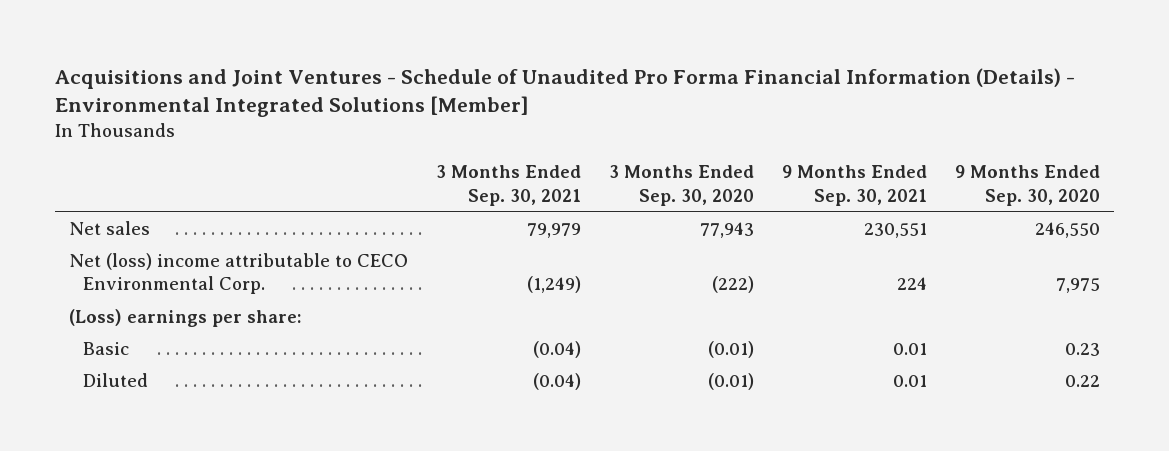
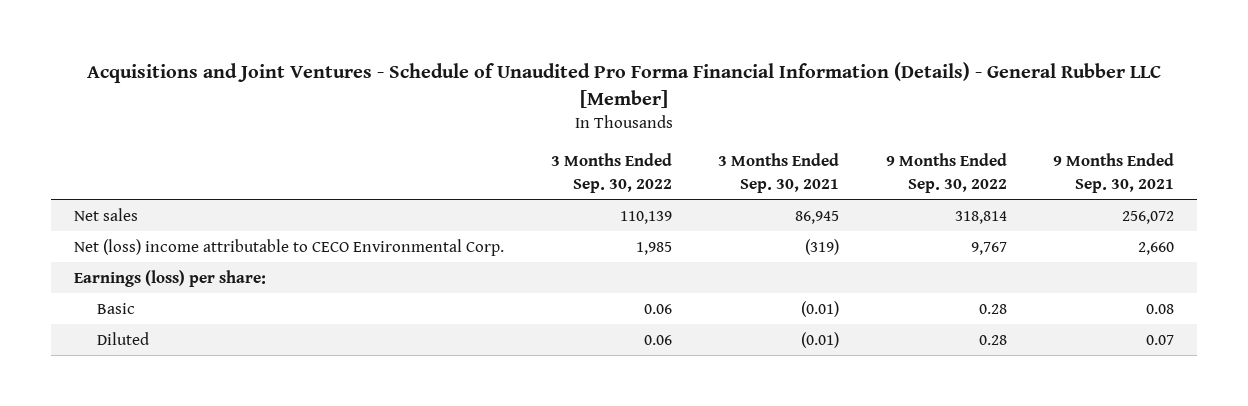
[55,67,1076,118] Acquisitions and Joint Ventures - Schedule of Unaudited Pro Forma Financial Information (Details) - Environmental Integrated Solutions [Member] -> [87,61,1162,108] Acquisitions and Joint Ventures - Schedule of Unaudited Pro Forma Financial Information (Details) - General Rubber LLC [Member]
[608,165,754,206] 3 Months Ended Sep. 30, 2020 -> none
[954,165,1100,206] 9 Months Ended Sep. 30, 2020 -> none
none -> [550,153,672,193] 3 Months Ended Sep. 30, 2022
none -> [885,153,1007,193] 9 Months Ended Sep. 30, 2022
[527,222,582,238] 79,979 -> [795,211,840,225] 86,945
[863,222,927,238] 230,551 -> [1122,211,1175,225] 256,072
[527,275,582,293] (1,249) -> [805,239,840,256] (319)
[896,276,927,290] 224 -> [1138,242,1175,256] 2,660
[69,308,303,327] (Loss) earnings per share: -> [74,270,267,288] Earnings (loss) per share:
[533,340,582,358] (0.04) -> [801,301,840,318] (0.01)
[892,342,927,355] 0.01 -> [1146,304,1175,315] 0.08
[533,372,582,390] (0.04) -> [801,332,840,349] (0.01)
[892,374,927,387] 0.01 -> [1146,335,1175,346] 0.07

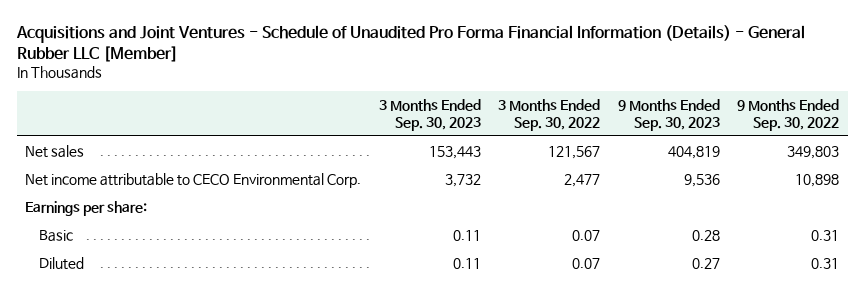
[718,153,840,193] 3 Months Ended Sep. 30, 2021 -> none
[1053,153,1175,193] 9 Months Ended Sep. 30, 2021 -> none
none -> [378,98,481,131] 3 Months Ended Sep. 30, 2023
none -> [617,98,720,131] 9 Months Ended Sep. 30, 2023
[619,211,672,225] 110,139 -> [548,145,601,159] 121,567
[954,211,1007,225] 318,814 -> [787,145,840,159] 349,803
[74,239,505,257] Net (loss) income attributable to CECO Environmental Corp. -> [25,172,362,188] Net income attributable to CECO Environmental Corp.
[635,242,672,256] 1,985 -> [564,173,601,187] 2,477
[970,242,1007,256] 9,767 -> [795,173,840,187] 10,898
[74,270,267,288] Earnings (loss) per share: -> [25,200,148,216] Earnings per share:
[643,304,672,315] 0.06 -> [572,229,601,241] 0.07
[978,304,1007,315] 0.28 -> [811,229,840,241] 0.31
[643,335,672,346] 0.06 -> [572,257,601,269] 0.07
[978,335,1007,346] 0.28 -> [811,257,840,269] 0.31

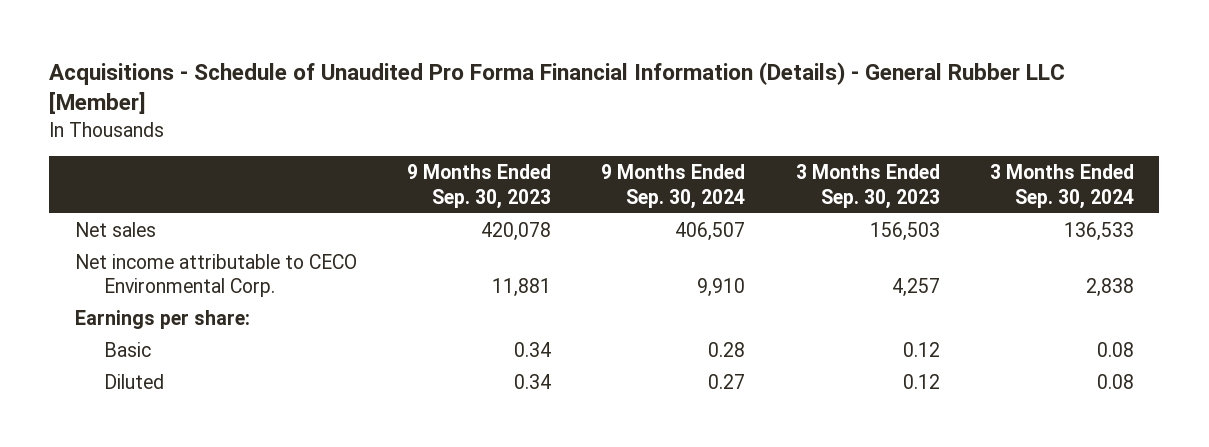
[15,24,805,63] Acquisitions and Joint Ventures - Schedule of Unaudited Pro Forma Financial Information (Details) - General Rubber LLC [Member] -> [49,61,1066,115] Acquisitions - Schedule of Unaudited Pro Forma Financial Information (Details) - General Rubber LLC [Member]
[498,98,601,131] 3 Months Ended Sep. 30, 2022 -> none
[737,98,840,131] 9 Months Ended Sep. 30, 2022 -> none
none -> [601,164,746,209] 9 Months Ended Sep. 30, 2024
none -> [990,164,1135,209] 3 Months Ended Sep. 30, 2024
[428,145,481,159] 153,443 -> [869,221,940,241] 156,503
[667,145,720,159] 404,819 -> [480,221,551,241] 420,078
[444,173,481,187] 3,732 -> [891,278,940,298] 4,257
[683,173,720,187] 9,536 -> [491,278,551,298] 11,881
[452,229,481,241] 0.11 -> [902,341,940,357] 0.12
[691,229,720,241] 0.28 -> [513,341,551,357] 0.34
[452,257,481,269] 0.11 -> [902,373,940,389] 0.12
[691,257,720,269] 0.27 -> [513,373,551,389] 0.34

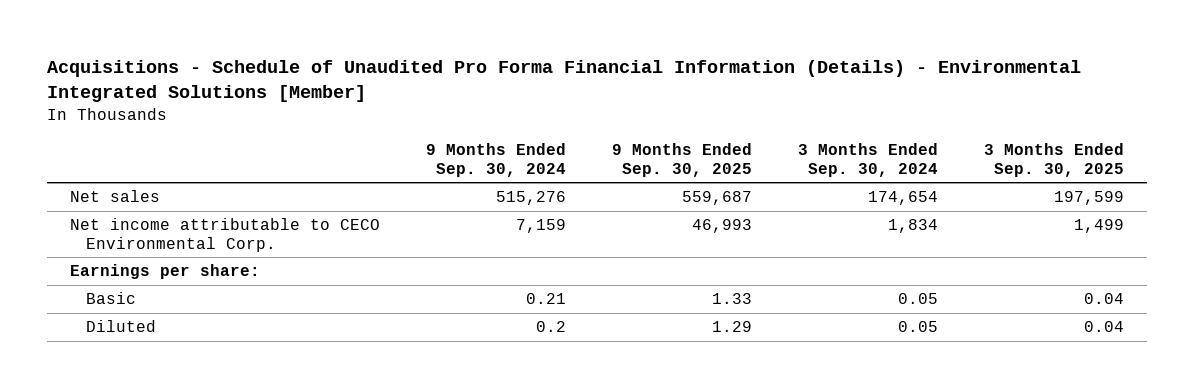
[49,61,1066,115] Acquisitions - Schedule of Unaudited Pro Forma Financial Information (Details) - General Rubber LLC [Member] -> [47,59,1082,102] Acquisitions - Schedule of Unaudited Pro Forma Financial Information (Details) - Environmental Integrated Solutions [Member]
[406,164,551,209] 9 Months Ended Sep. 30, 2023 -> none
[795,164,940,209] 3 Months Ended Sep. 30, 2023 -> none
none -> [612,142,753,177] 9 Months Ended Sep. 30, 2025
none -> [984,142,1125,177] 3 Months Ended Sep. 30, 2025
[675,221,746,241] 406,507 -> [496,191,567,206] 515,276
[1064,221,1135,241] 136,533 -> [868,191,939,206] 174,654
[697,278,746,298] 9,910 -> [516,219,567,234] 7,159
[1086,278,1135,298] 2,838 -> [888,219,939,234] 1,834
[708,341,746,357] 0.28 -> [526,293,567,305] 0.21
[1097,341,1135,357] 0.08 -> [898,293,939,305] 0.05
[708,373,746,389] 0.27 -> [536,321,567,333] 0.2
[1097,373,1135,389] 0.08 -> [898,321,939,333] 0.05

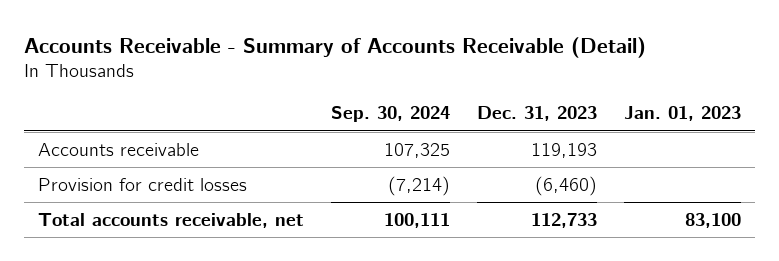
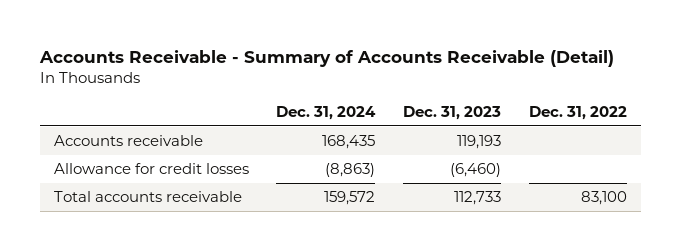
[330,106,450,123] Sep. 30, 2024 -> none
[624,106,742,122] Jan. 01, 2023 -> none
none -> [276,106,377,121] Dec. 31, 2024
none -> [528,106,627,121] Dec. 31, 2022
[37,177,247,191] Provision for credit losses -> [53,163,249,175] Allowance for credit losses
[37,212,304,228] Total accounts receivable, net -> [53,191,242,203] Total accounts receivable

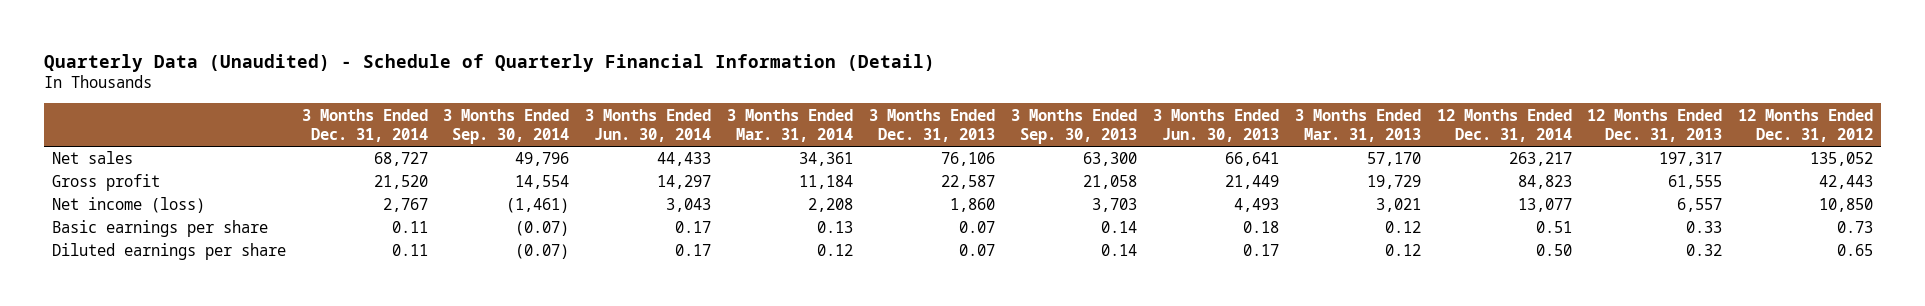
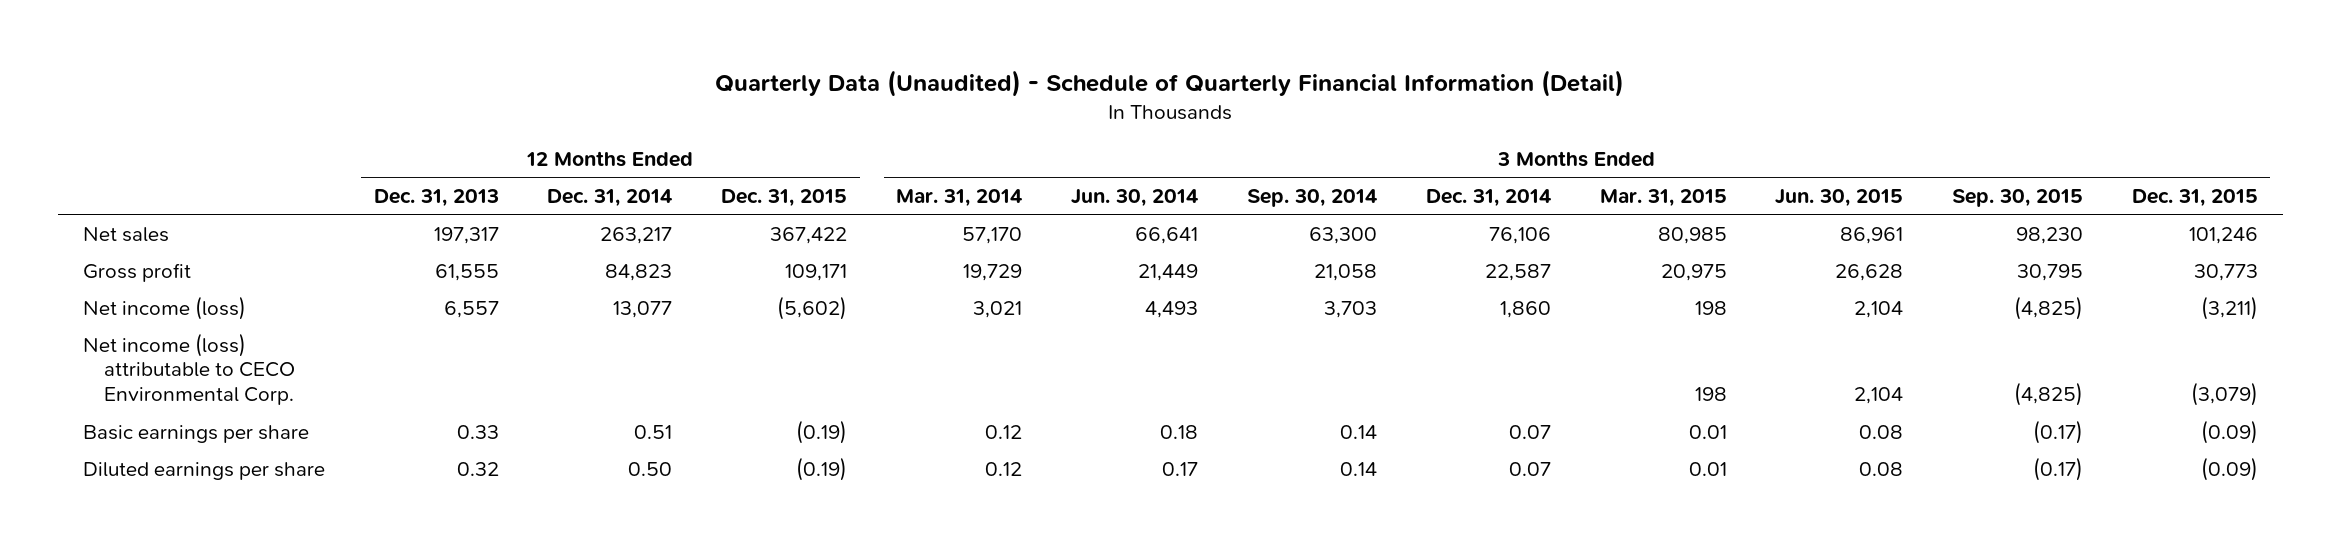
[869,108,996,143] 3 Months Ended Dec. 31, 2013 -> none
[1010,108,1137,145] 3 Months Ended Sep. 30, 2013 -> none
[1152,108,1279,143] 3 Months Ended Jun. 30, 2013 -> none
[1294,108,1421,143] 3 Months Ended Mar. 31, 2013 -> none
[1738,108,1874,143] 12 Months Ended Dec. 31, 2012 -> none
none -> [721,189,848,208] Dec. 31, 2015
none -> [1599,189,1727,208] Mar. 31, 2015
none -> [1775,189,1904,208] Jun. 30, 2015
none -> [1952,189,2084,208] Sep. 30, 2015
none -> [2132,189,2259,208] Dec. 31, 2015
[373,152,428,167] 68,727 -> [1488,226,1551,244] 76,106
[515,152,570,167] 49,796 -> [1308,226,1377,244] 63,300
[657,152,712,167] 44,433 -> [1135,226,1199,244] 66,641
[799,152,854,167] 34,361 -> [962,226,1023,244] 57,170
[373,175,428,190] 21,520 -> [1484,263,1551,281] 22,587
[515,175,570,190] 14,554 -> [1313,263,1377,281] 21,058
[657,175,712,190] 14,297 -> [1138,263,1199,281] 21,449
[799,175,854,190] 11,184 -> [963,263,1023,281] 19,729
[382,198,428,213] 2,767 -> [1499,300,1551,318] 1,860
[506,198,570,214] (1,461) -> [1323,300,1377,318] 3,703
[666,198,712,213] 3,043 -> [1145,300,1199,318] 4,493
[808,198,854,213] 2,208 -> [973,300,1023,318] 3,021
none -> [82,332,295,406] Net income (loss) attributable to CECO Environmental Corp.
[391,221,428,234] 0.11 -> [1508,424,1551,439] 0.07
[515,221,570,237] (0.07) -> [1339,424,1377,439] 0.14
[675,221,712,234] 0.17 -> [1160,424,1199,439] 0.18
[817,221,854,234] 0.13 -> [985,424,1023,439] 0.12
[391,244,428,257] 0.11 -> [1508,461,1551,476] 0.07
[515,244,570,260] (0.07) -> [1339,461,1377,476] 0.14

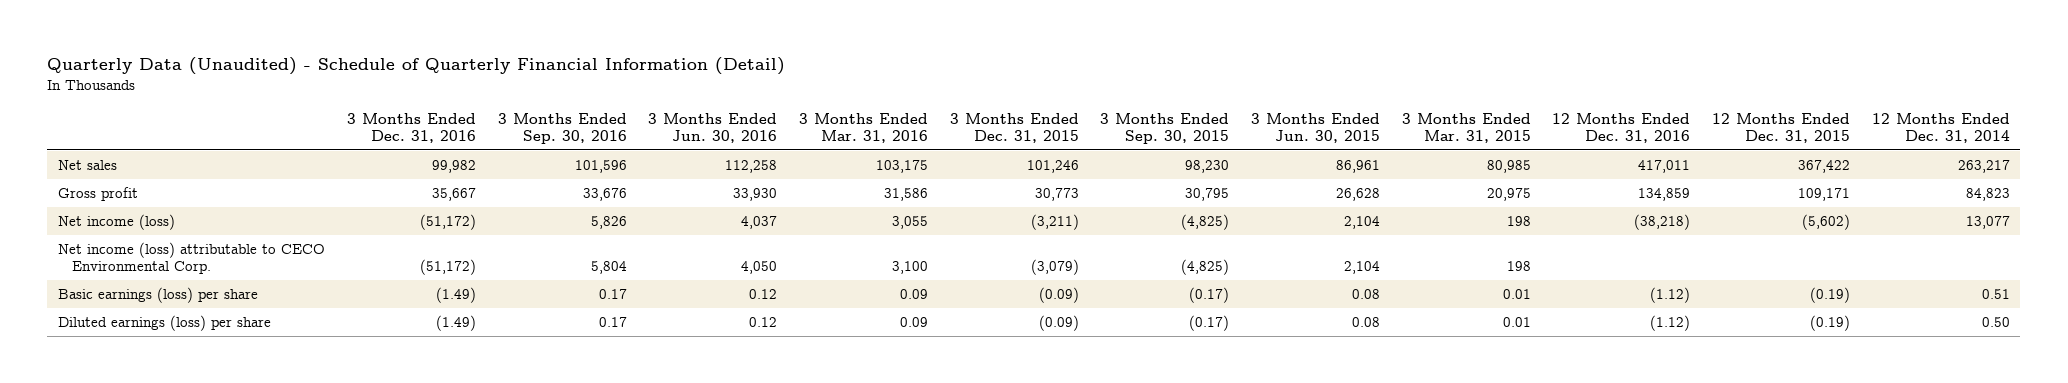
[373,189,499,208] Dec. 31, 2013 -> none
[896,189,1023,208] Mar. 31, 2014 -> none
[1071,189,1199,208] Jun. 30, 2014 -> none
[1246,189,1377,208] Sep. 30, 2014 -> none
[1425,189,1551,208] Dec. 31, 2014 -> none
none -> [346,112,476,143] 3 Months Ended Dec. 31, 2016
none -> [497,112,627,144] 3 Months Ended Sep. 30, 2016
none -> [648,112,778,143] 3 Months Ended Jun. 30, 2016
none -> [798,112,928,143] 3 Months Ended Mar. 31, 2016
none -> [1552,112,1691,143] 12 Months Ended Dec. 31, 2016
[82,424,309,443] Basic earnings per share -> [58,287,259,304] Basic earnings (loss) per share
[82,461,325,480] Diluted earnings per share -> [58,315,272,332] Diluted earnings (loss) per share

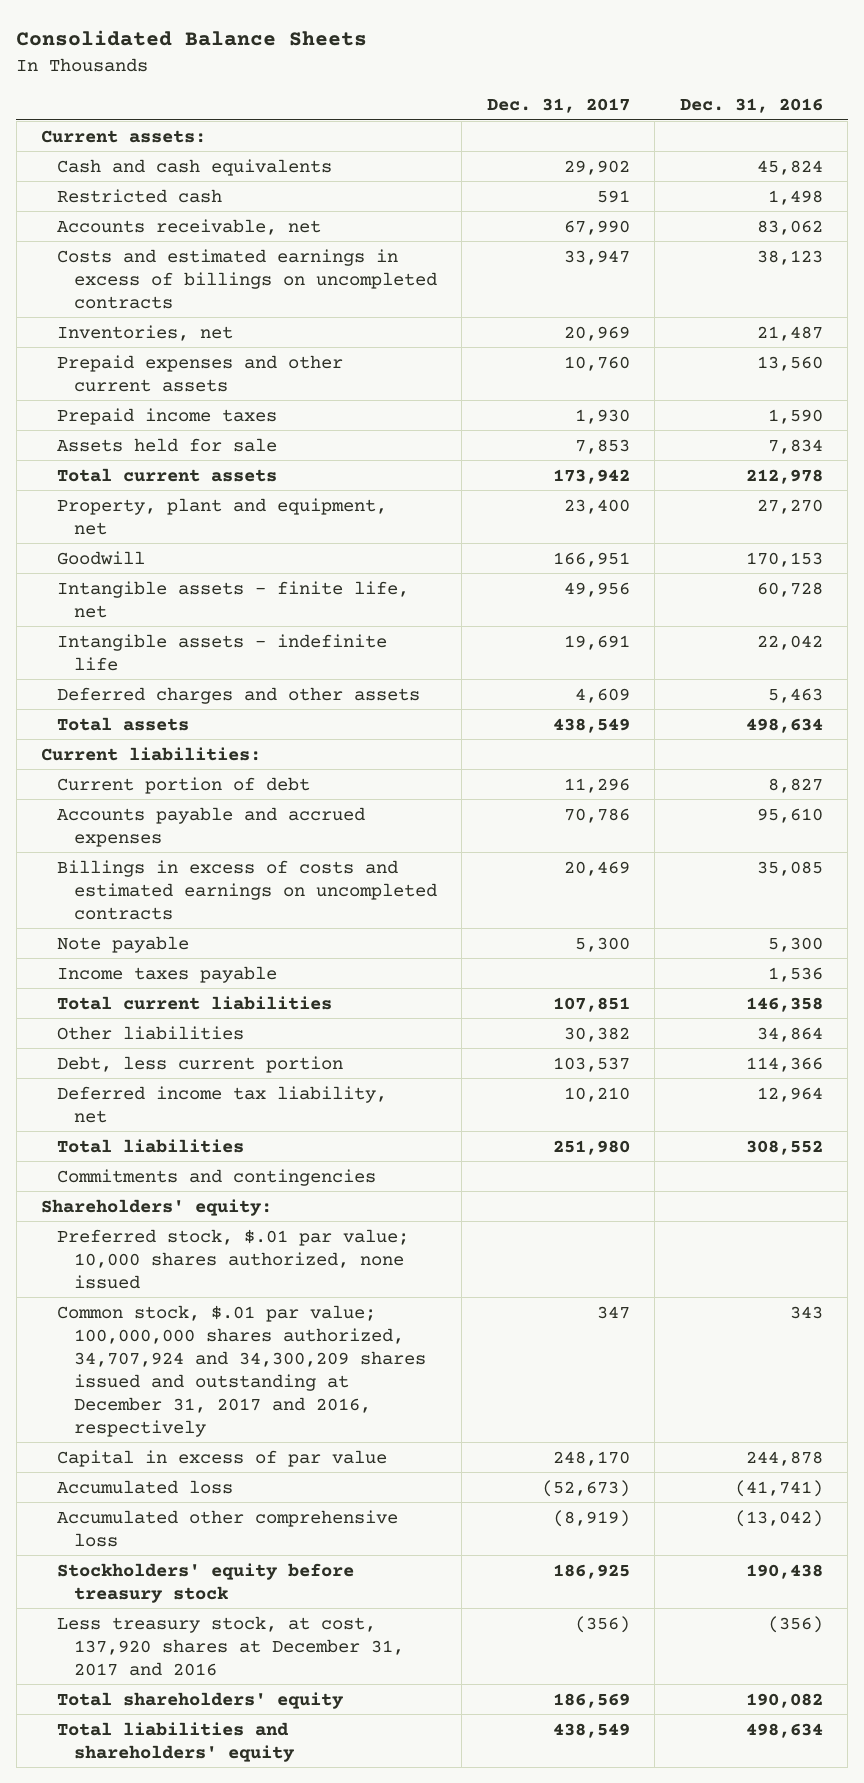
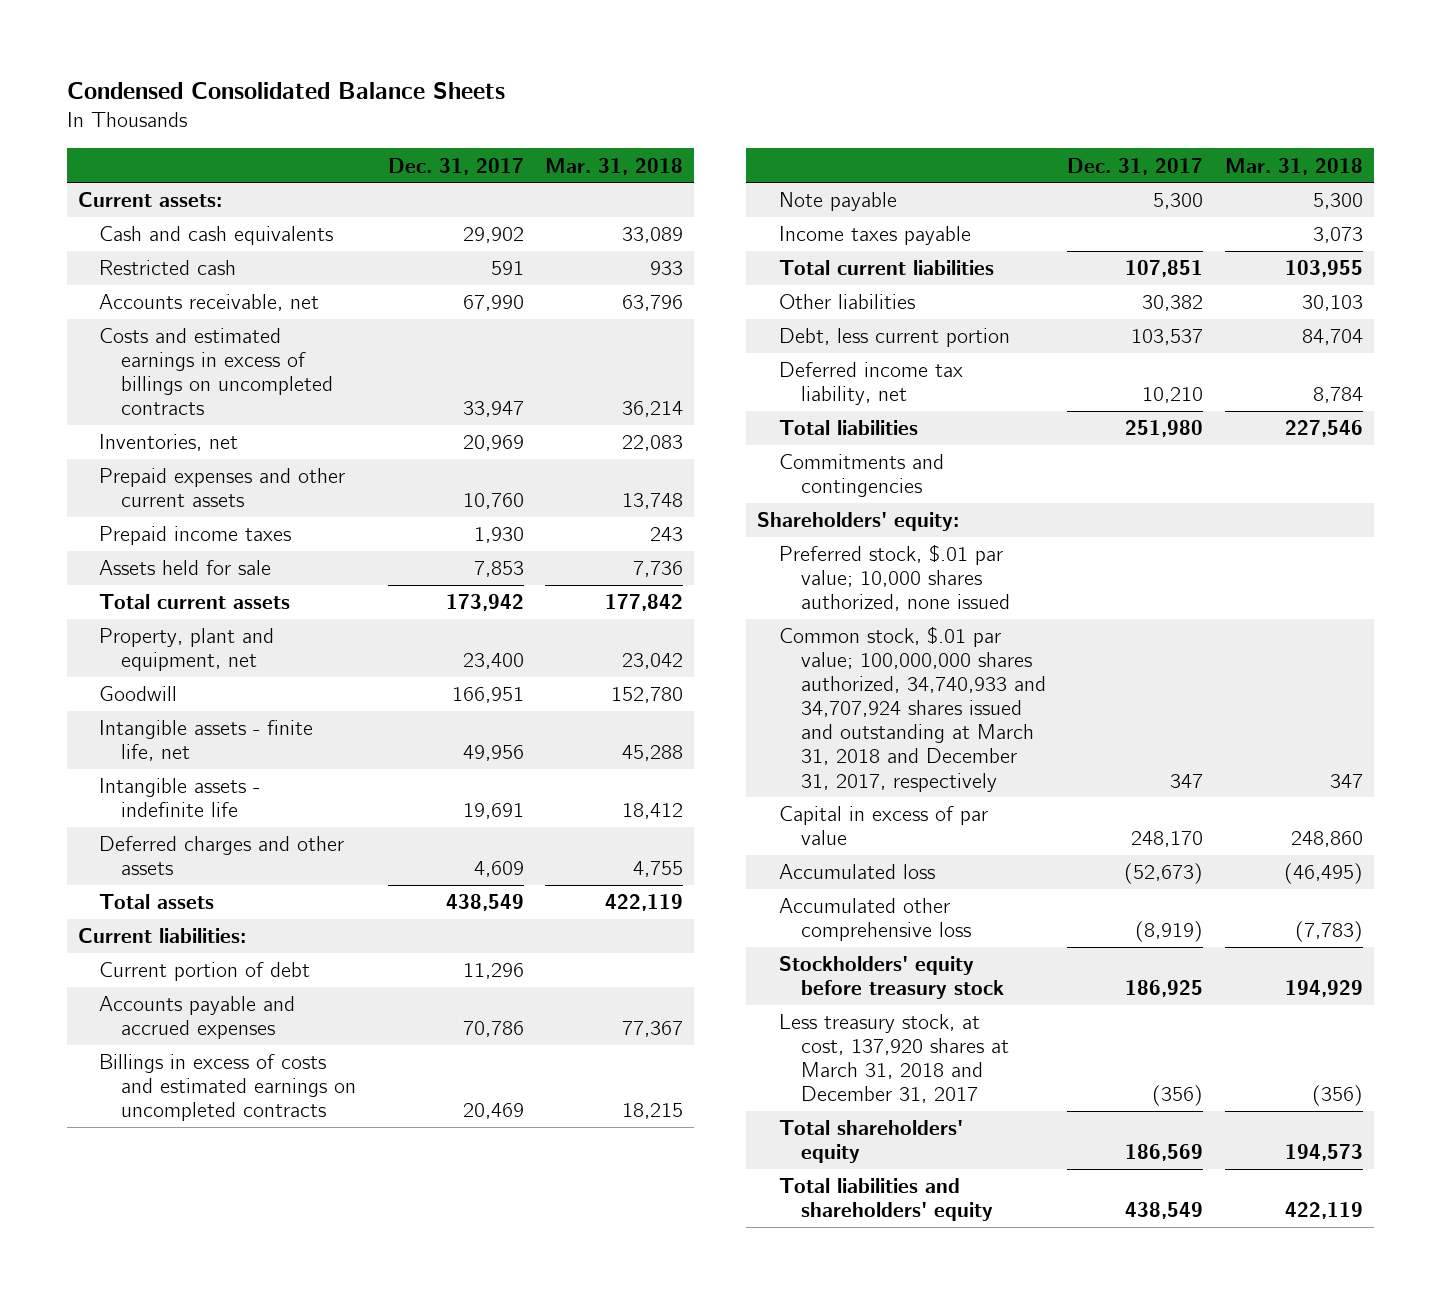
[16,30,368,47] Consolidated Balance Sheets -> [66,82,505,100] Condensed Consolidated Balance Sheets
[679,98,823,114] Dec. 31, 2016 -> none
none -> [545,157,684,175] Mar. 31, 2018
[57,1304,426,1437] Common stock, $.01 par value; 100,000,000 shares authorized, 34,707,924 and 34,300,209 shares issued and outstanding at December 31, 2017 and 2016, respectively -> [778,626,1046,792] Common stock, $.01 par value; 100,000,000 shares authorized, 34,740,933 and 34,707,924 shares issued and outstanding at March 31, 2018 and December 31, 2017, respectively
[57,1615,404,1676] Less treasury stock, at cost, 137,920 shares at December 31, 2017 and 2016 -> [778,1014,1009,1104] Less treasury stock, at cost, 137,920 shares at March 31, 2018 and December 31, 2017

